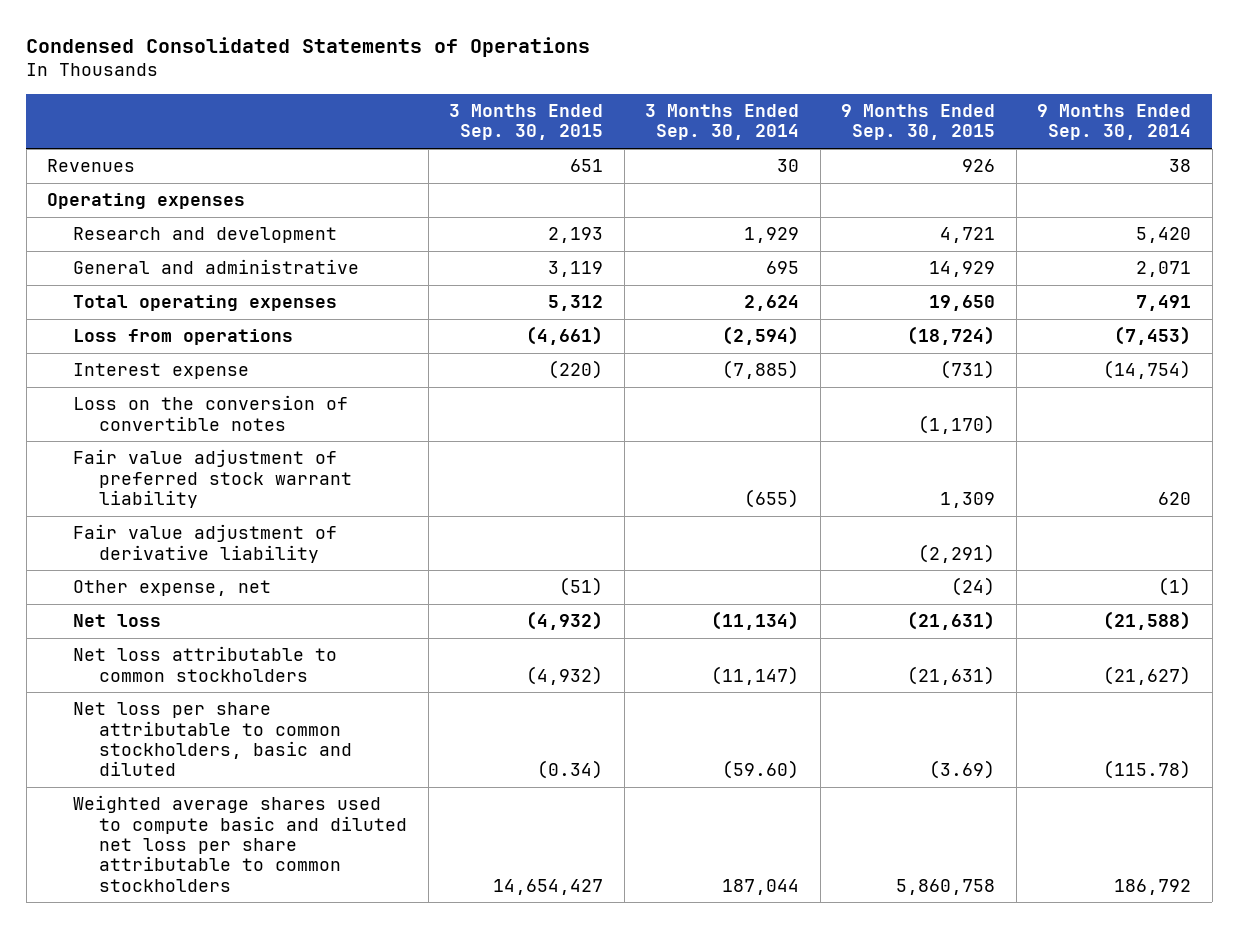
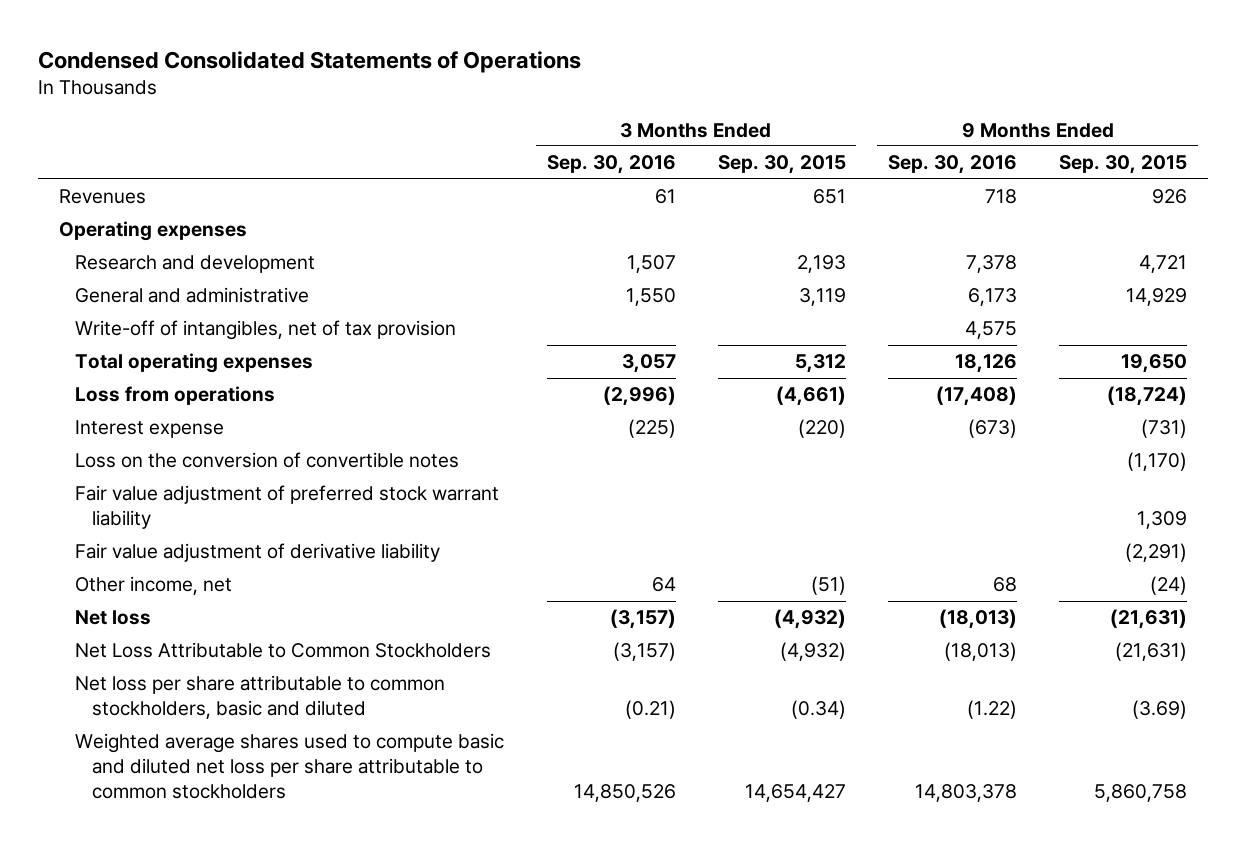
[645,104,800,141] 3 Months Ended Sep. 30, 2014 -> none
[1037,104,1192,141] 9 Months Ended Sep. 30, 2014 -> none
none -> [546,155,676,175] Sep. 30, 2016
none -> [888,155,1018,175] Sep. 30, 2016
none -> [75,320,457,341] Write-off of intangibles, net of tax provision
[73,580,272,597] Other expense, net -> [75,576,233,596] Other income, net
[73,646,338,682] Net loss attributable to common stockholders -> [75,642,492,659] Net Loss Attributable to Common Stockholders

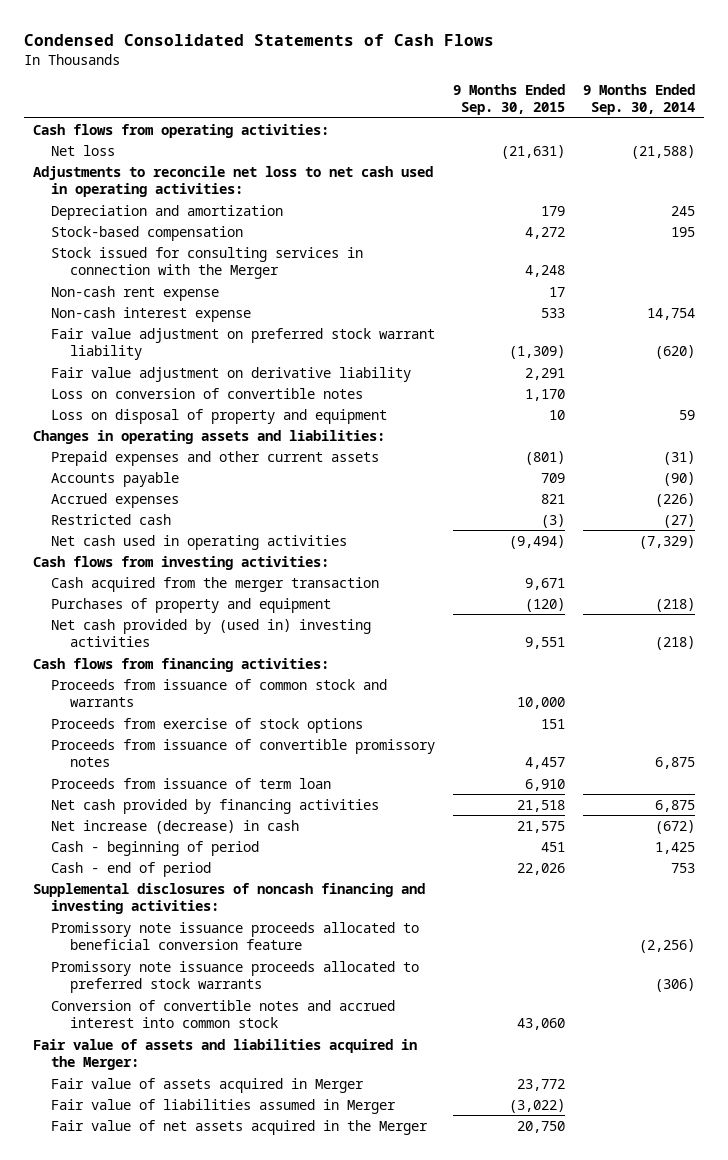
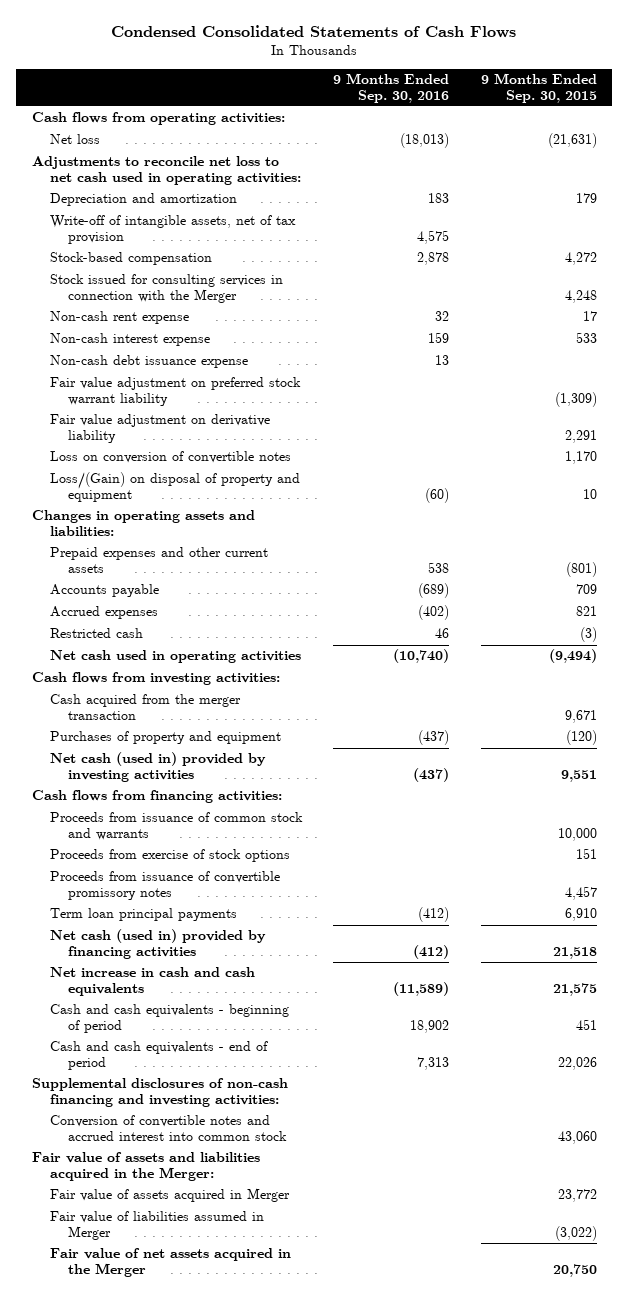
[582,83,695,116] 9 Months Ended Sep. 30, 2014 -> none
none -> [333,72,450,103] 9 Months Ended Sep. 30, 2016
none -> [50,215,297,245] Write-off of intangible assets, net of tax provision
none -> [50,355,249,369] Non-cash debt issuance expense
[51,408,388,424] Loss on disposal of property and equipment -> [50,472,301,503] Loss/(Gain) on disposal of property and equipment
[51,618,372,648] Net cash provided by (used in) investing activities -> [50,752,267,783] Net cash (used in) provided by investing activities
[51,921,420,951] Promissory note issuance proceeds allocated to beneficial conversion feature -> none
[51,960,420,994] Promissory note issuance proceeds allocated to preferred stock warrants -> none
[51,777,332,789] Proceeds from issuance of term loan -> [50,908,238,922] Term loan principal payments
[51,798,380,814] Net cash provided by financing activities -> [50,929,267,960] Net cash (used in) provided by financing activities
[51,819,300,834] Net increase (decrease) in cash -> [50,967,256,997] Net increase in cash and cash equivalents
[51,840,260,856] Cash - beginning of period -> [50,1004,290,1034] Cash and cash equivalents - beginning of period
[51,861,212,877] Cash - end of period -> [50,1041,269,1071] Cash and cash equivalents - end of period
[32,882,425,915] Supplemental disclosures of noncash financing and investing activities: -> [31,1078,288,1108] Supplemental disclosures of non-cash financing and investing activities:

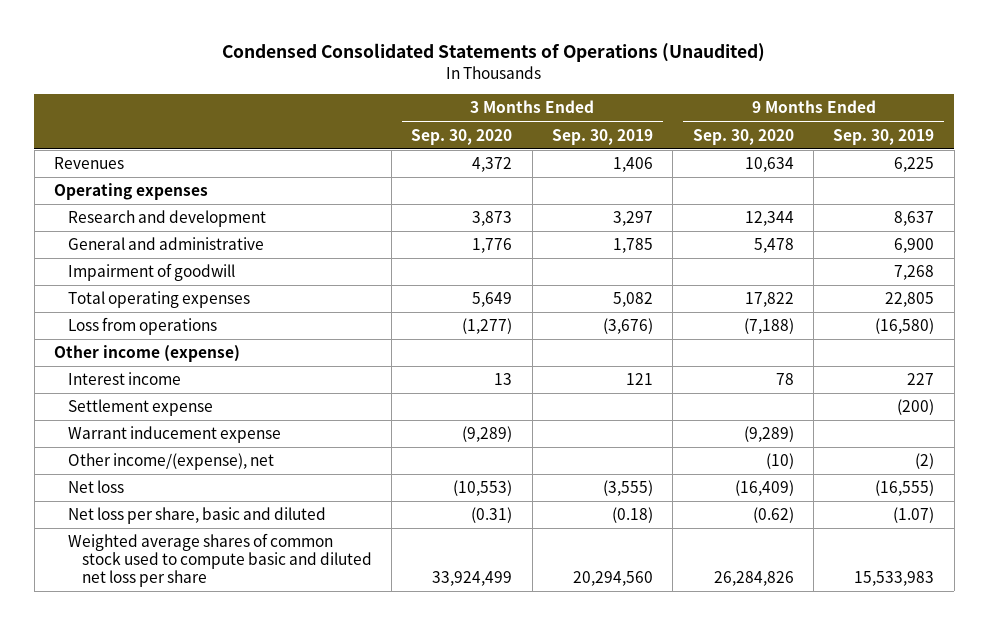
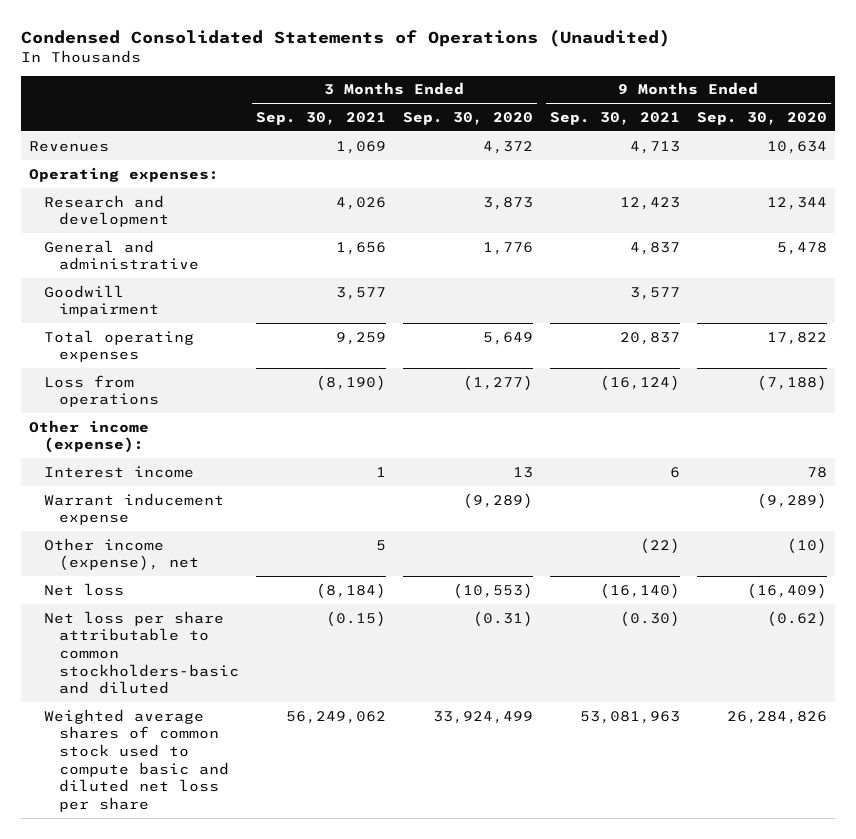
[552,128,654,145] Sep. 30, 2019 -> none
[833,128,935,145] Sep. 30, 2019 -> none
none -> [255,111,386,125] Sep. 30, 2021
none -> [549,111,680,125] Sep. 30, 2021
[54,183,209,201] Operating expenses -> [29,166,220,182] Operating expenses:
[67,263,235,282] Impairment of goodwill -> [44,284,160,318] Goodwill impairment
[54,345,241,363] Other income (expense) -> [29,419,150,454] Other income (expense):
[67,399,213,417] Settlement expense -> none
[67,453,274,471] Other income/(expense), net -> [44,537,200,572] Other income (expense), net
[67,507,326,525] Net loss per share, basic and diluted -> [44,610,240,695] Net loss per share attributable to common stockholders-basic and diluted

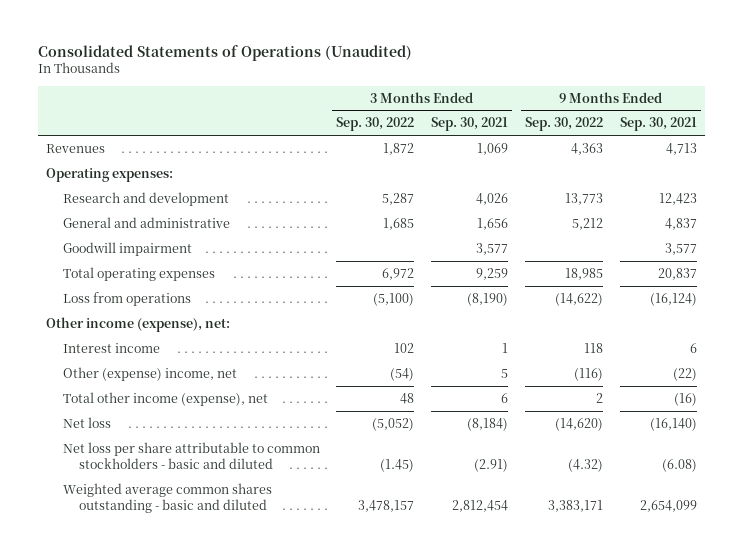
[20,28,670,47] Condensed Consolidated Statements of Operations (Unaudited) -> [37,44,412,61] Consolidated Statements of Operations (Unaudited)
[402,111,533,125] Sep. 30, 2020 -> none
[696,111,827,125] Sep. 30, 2020 -> none
none -> [336,117,415,132] Sep. 30, 2022
none -> [524,117,603,132] Sep. 30, 2022
[29,419,150,454] Other income (expense): -> [45,316,230,332] Other income (expense), net:
[44,492,225,526] Warrant inducement expense -> none
[44,537,200,572] Other income (expense), net -> [62,366,237,381] Other (expense) income, net
none -> [62,391,268,406] Total other income (expense), net
[44,708,230,812] Weighted average shares of common stock used to compute basic and diluted net loss per share -> none
[44,610,240,695] Net loss per share attributable to common stockholders-basic and diluted -> [62,441,320,469] Net loss per share attributable to common stockholders - basic and diluted
[325,610,386,627] (0.15) -> [474,458,509,472] (2.91)
[619,610,680,627] (0.30) -> [661,458,697,472] (6.08)
none -> [62,482,272,513] Weighted average common shares outstanding - basic and diluted

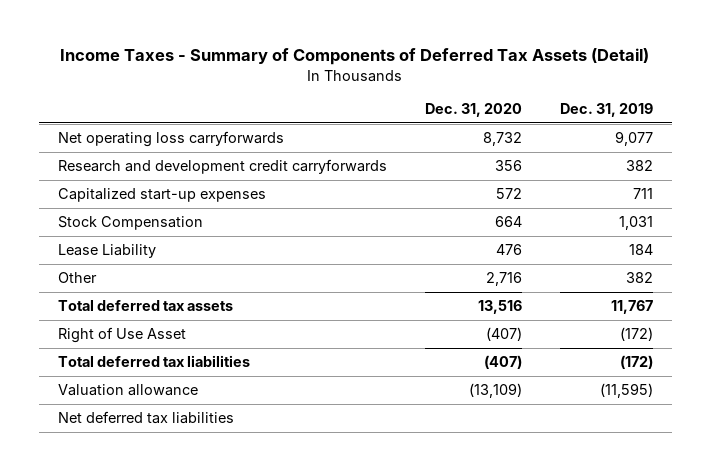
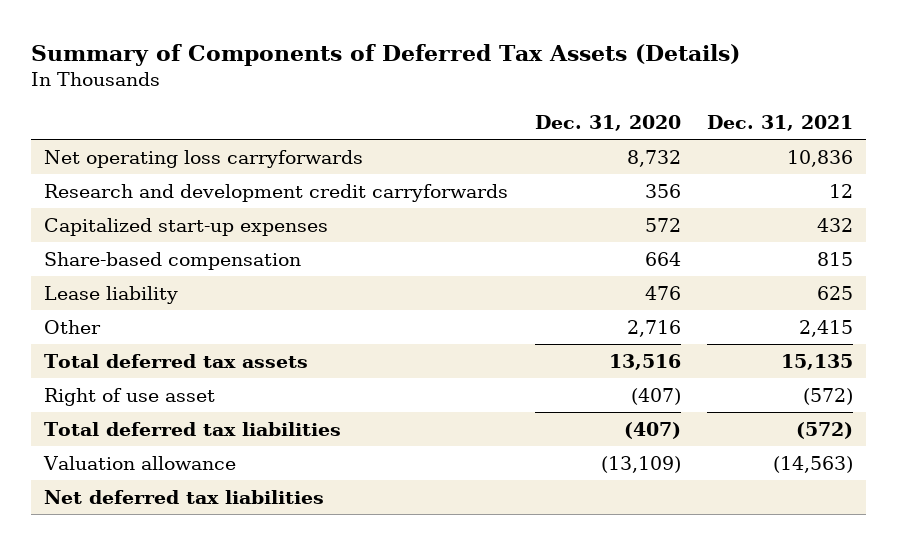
[60,48,650,66] Income Taxes - Summary of Components of Deferred Tax Assets (Detail) -> [31,43,741,66] Summary of Components of Deferred Tax Assets (Details)
[559,103,653,118] Dec. 31, 2019 -> none
none -> [707,115,854,132] Dec. 31, 2021
[57,216,203,231] Stock Compensation -> [44,251,302,270] Share-based compensation
[57,244,156,259] Lease Liability -> [44,285,179,304] Lease liability
[57,327,186,344] Right of Use Asset -> [44,387,216,406] Right of use asset

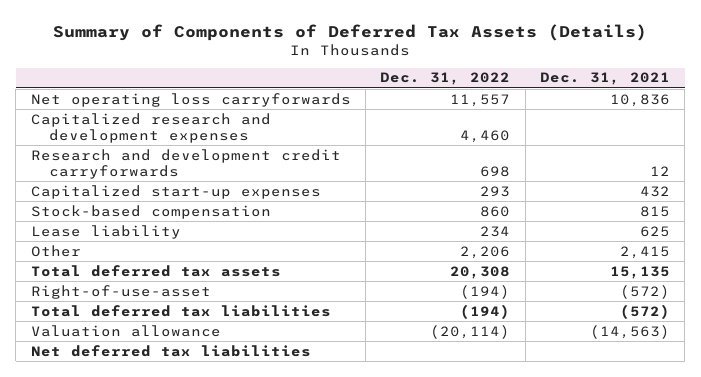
[534,115,681,132] Dec. 31, 2020 -> none
none -> [380,72,511,86] Dec. 31, 2022
none -> [30,112,271,144] Capitalized research and development expenses
[44,251,302,270] Share-based compensation -> [30,204,271,219] Stock-based compensation
[44,387,216,406] Right of use asset -> [30,284,211,299] Right-of-use-asset

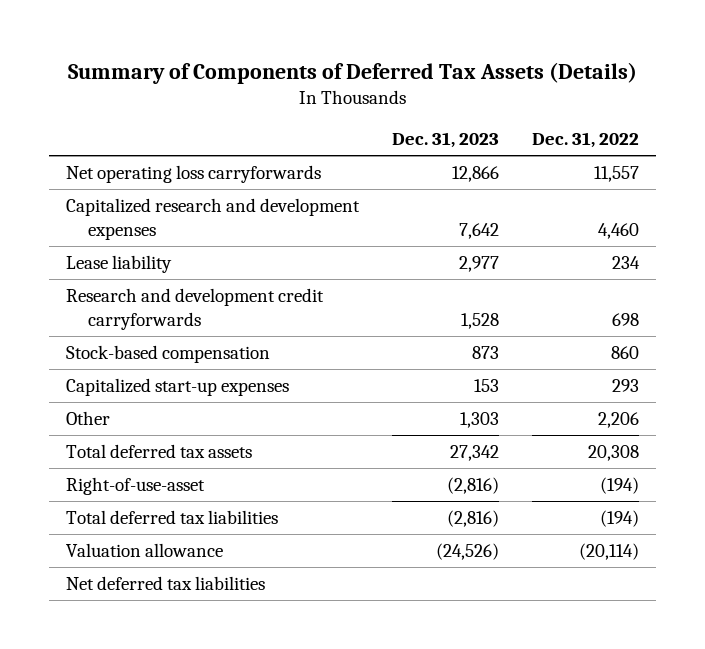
[540,72,671,86] Dec. 31, 2021 -> none
none -> [392,132,500,149] Dec. 31, 2023
[30,224,181,239] Lease liability -> [66,254,173,273] Lease liability
[30,184,321,199] Capitalized start-up expenses -> [66,377,290,396] Capitalized start-up expenses

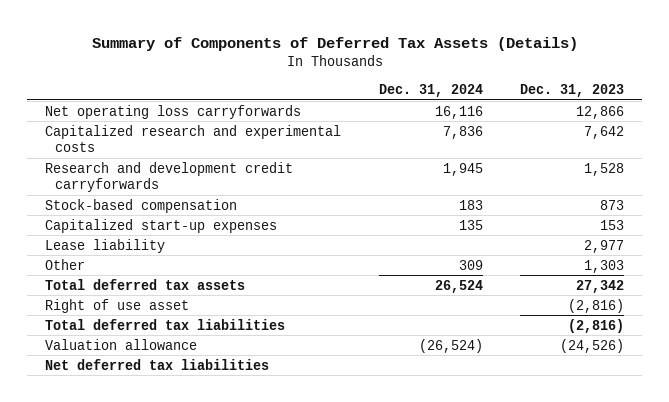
[532,132,640,149] Dec. 31, 2022 -> none
none -> [378,84,483,98] Dec. 31, 2024
[66,197,361,241] Capitalized research and development expenses -> [45,124,342,153] Capitalized research and experimental costs
[66,254,173,273] Lease liability -> [45,238,166,253] Lease liability
[66,476,206,495] Right-of-use-asset -> [45,298,190,313] Right of use asset

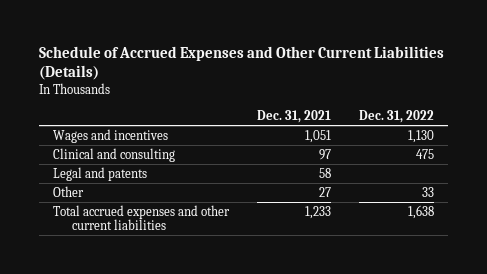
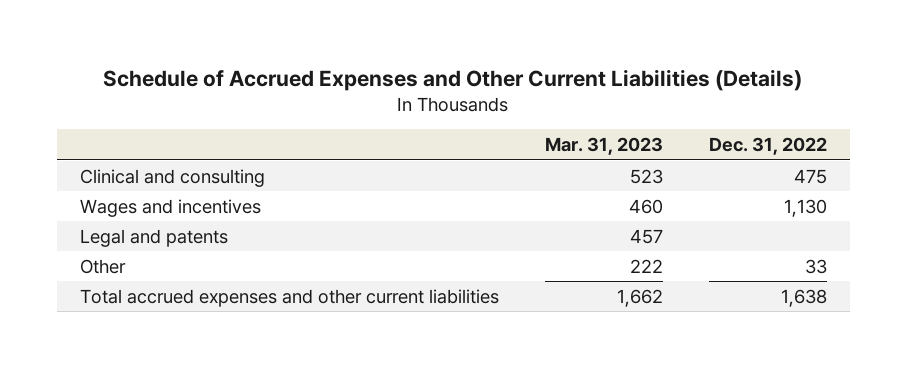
[257,110,332,124] Dec. 31, 2021 -> none
none -> [544,137,663,156] Mar. 31, 2023
[52,128,168,143] Wages and incentives -> [79,198,261,217] Wages and incentives

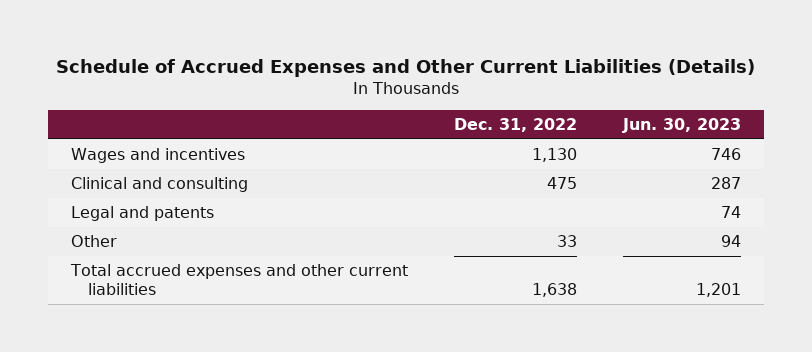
[544,137,663,156] Mar. 31, 2023 -> none
none -> [621,118,741,134] Jun. 30, 2023
[79,168,265,187] Clinical and consulting -> [71,177,249,193] Clinical and consulting

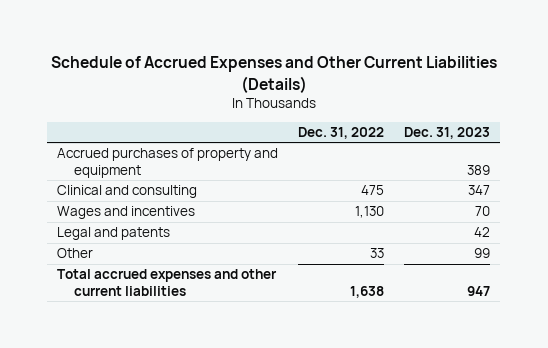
[621,118,741,134] Jun. 30, 2023 -> none
none -> [404,126,491,139] Dec. 31, 2023
none -> [57,148,279,178] Accrued purchases of property and equipment
[71,148,246,164] Wages and incentives -> [57,206,196,220] Wages and incentives

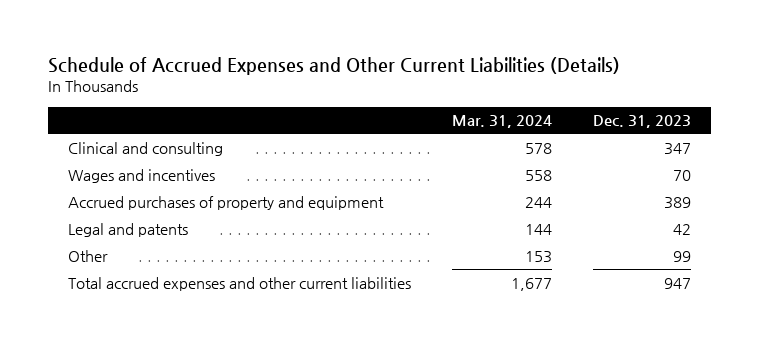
[298,126,385,139] Dec. 31, 2022 -> none
none -> [451,115,552,129] Mar. 31, 2024
[57,148,279,178] Accrued purchases of property and equipment -> [68,195,385,210] Accrued purchases of property and equipment

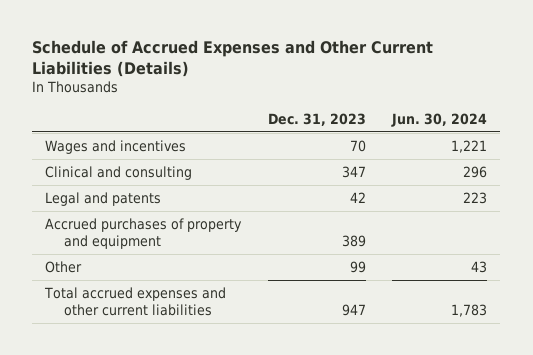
[451,115,552,129] Mar. 31, 2024 -> none
none -> [391,112,488,127] Jun. 30, 2024
[68,141,224,156] Clinical and consulting -> [45,165,193,180] Clinical and consulting
[68,195,385,210] Accrued purchases of property and equipment -> [45,217,243,250] Accrued purchases of property and equipment

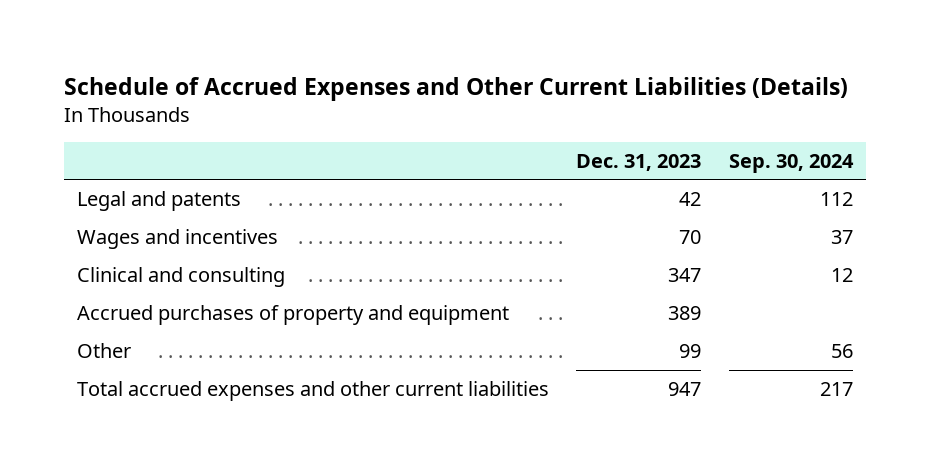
[391,112,488,127] Jun. 30, 2024 -> none
none -> [728,153,854,173] Sep. 30, 2024
[45,191,162,206] Legal and patents -> [77,190,242,211] Legal and patents

